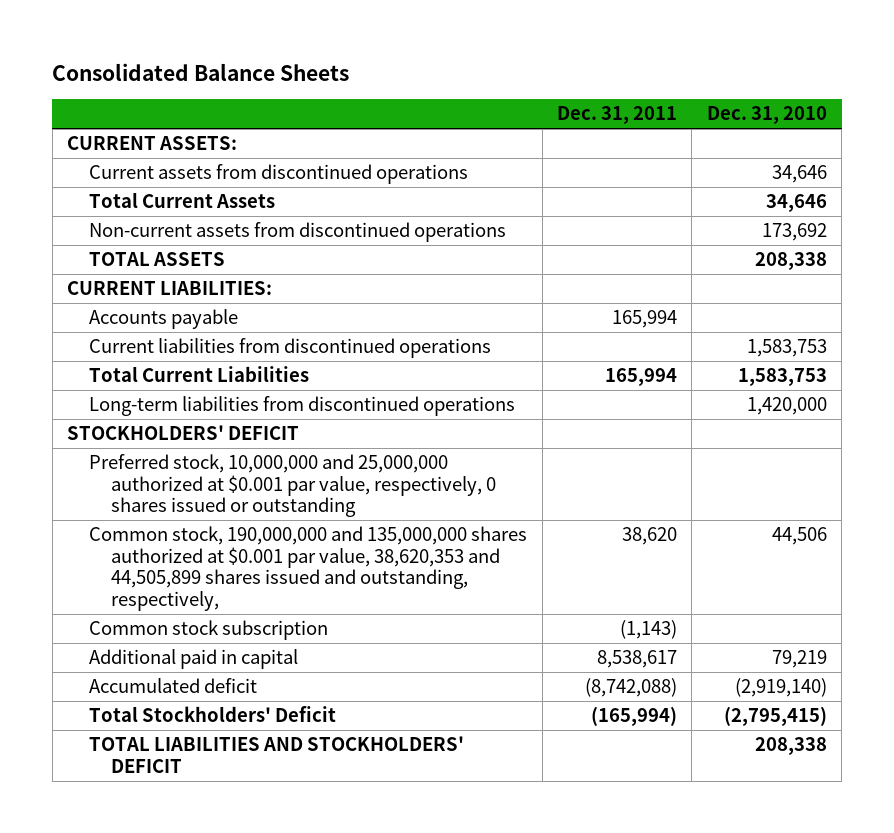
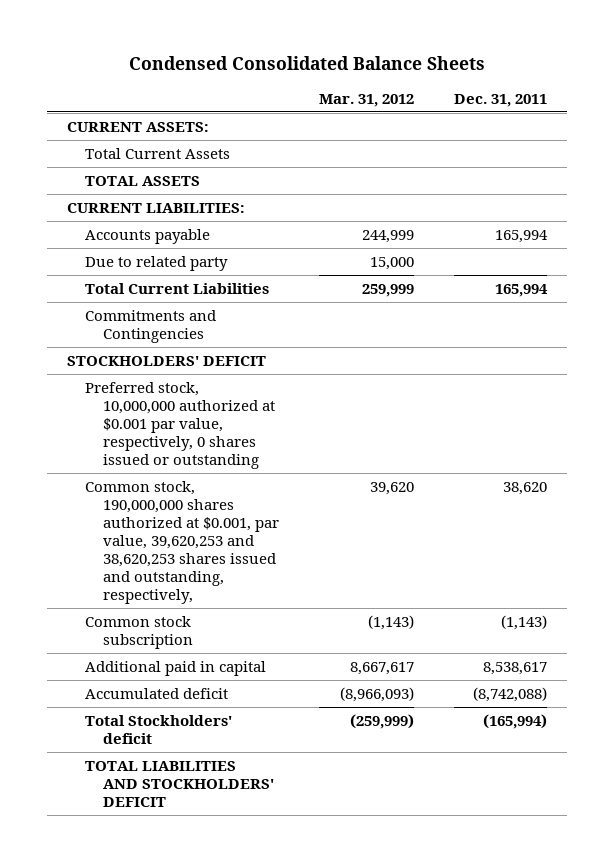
[52,62,350,81] Consolidated Balance Sheets -> [128,56,485,71] Condensed Consolidated Balance Sheets
[706,106,827,125] Dec. 31, 2010 -> none
none -> [318,93,414,107] Mar. 31, 2012
[89,164,469,185] Current assets from discontinued operations -> none
[89,222,507,243] Non-current assets from discontinued operations -> none
[89,338,492,359] Current liabilities from discontinued operations -> none
none -> [84,255,228,271] Due to related party
[89,396,516,417] Long-term liabilities from discontinued operations -> none
none -> [84,309,216,343] Commitments and Contingencies
[89,454,496,518] Preferred stock, 10,000,000 and 25,000,000 authorized at $0.001 par value, respectively, 0 shares issued or outstanding -> [84,381,275,469] Preferred stock, 10,000,000 authorized at $0.001 par value, respectively, 0 shares issued or outstanding
[89,526,528,612] Common stock, 190,000,000 and 135,000,000 shares authorized at $0.001 par value, 38,620,353 and 44,505,899 shares issued and outstanding, respectively, -> [84,480,279,604] Common stock, 190,000,000 shares authorized at $0.001, par value, 39,620,253 and 38,620,253 shares issued and outstanding, respectively,
[89,706,337,723] Total Stockholders' Deficit -> [84,714,232,744] Total Stockholders' deficit

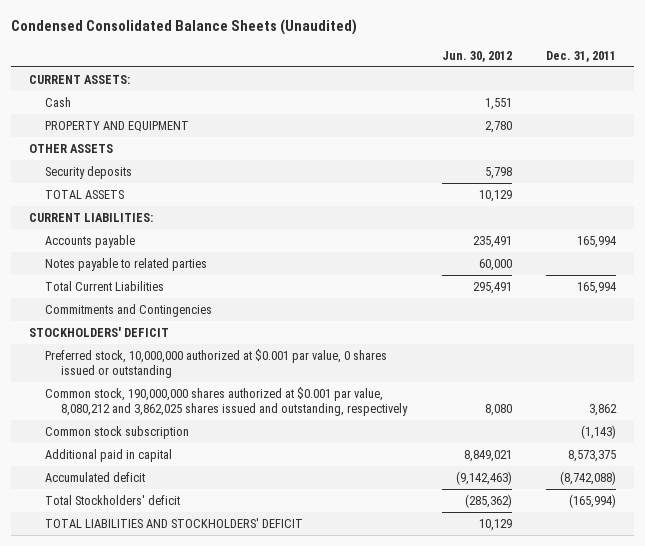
[128,56,485,71] Condensed Consolidated Balance Sheets -> [11,19,358,36] Condensed Consolidated Balance Sheets (Unaudited)
[318,93,414,107] Mar. 31, 2012 -> none
none -> [441,50,512,62] Jun. 30, 2012
[84,147,230,159] Total Current Assets -> none
none -> [44,97,71,108] Cash
none -> [44,121,189,133] PROPERTY AND EQUIPMENT
none -> [28,144,113,154] OTHER ASSETS
none -> [44,166,132,180] Security deposits
[84,255,228,271] Due to related party -> none
none -> [44,258,207,272] Notes payable to related parties
[84,381,275,469] Preferred stock, 10,000,000 authorized at $0.001 par value, respectively, 0 shares issued or outstanding -> [44,349,387,379] Preferred stock, 10,000,000 authorized at $0.001 par value, 0 shares issued or outstanding
[84,480,279,604] Common stock, 190,000,000 shares authorized at $0.001, par value, 39,620,253 and 38,620,253 shares issued and outstanding, respectively, -> [44,387,409,417] Common stock, 190,000,000 shares authorized at $0.001 par value, 8,080,212 and 3,862,025 shares issued and outstanding, respectively
[502,481,547,495] 38,620 -> [589,404,618,417] 3,862
[482,661,547,675] 8,538,617 -> [568,450,617,463] 8,573,375

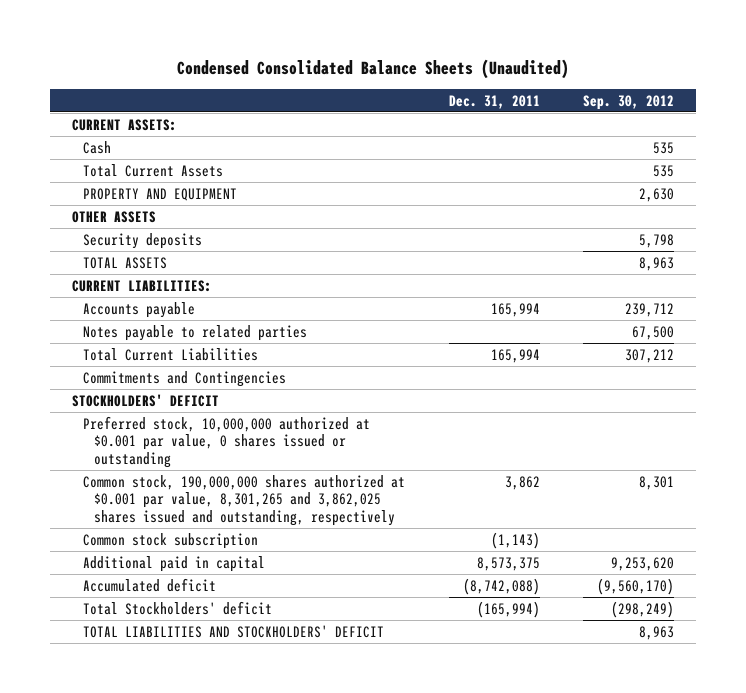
[441,50,512,62] Jun. 30, 2012 -> none
none -> [582,94,674,110] Sep. 30, 2012
none -> [83,163,224,177] Total Current Assets
[44,387,409,417] Common stock, 190,000,000 shares authorized at $0.001 par value, 8,080,212 and 3,862,025 shares issued and outstanding, respectively -> [83,474,406,526] Common stock, 190,000,000 shares authorized at $0.001 par value, 8,301,265 and 3,862,025 shares issued and outstanding, respectively

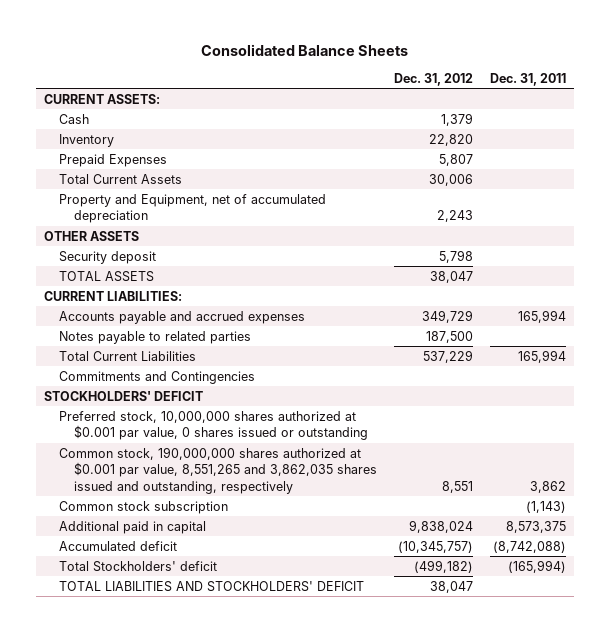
[177,58,570,79] Condensed Consolidated Balance Sheets (Unaudited) -> [200,43,408,56] Consolidated Balance Sheets
[582,94,674,110] Sep. 30, 2012 -> none
none -> [393,73,473,87] Dec. 31, 2012
none -> [59,133,115,147] Inventory
none -> [59,153,168,167] Prepaid Expenses
[83,187,238,201] PROPERTY AND EQUIPMENT -> [59,193,327,224] Property and Equipment, net of accumulated depreciation
[83,232,203,249] Security deposits -> [59,250,157,264] Security deposit
[83,301,196,318] Accounts payable -> [59,310,306,324] Accounts payable and accrued expenses
[83,415,371,468] Preferred stock, 10,000,000 authorized at $0.001 par value, 0 shares issued or outstanding -> [59,410,368,441] Preferred stock, 10,000,000 shares authorized at $0.001 par value, 0 shares issued or outstanding
[83,474,406,526] Common stock, 190,000,000 shares authorized at $0.001 par value, 8,301,265 and 3,862,025 shares issued and outstanding, respectively -> [59,446,377,494] Common stock, 190,000,000 shares authorized at $0.001 par value, 8,551,265 and 3,862,035 shares issued and outstanding, respectively

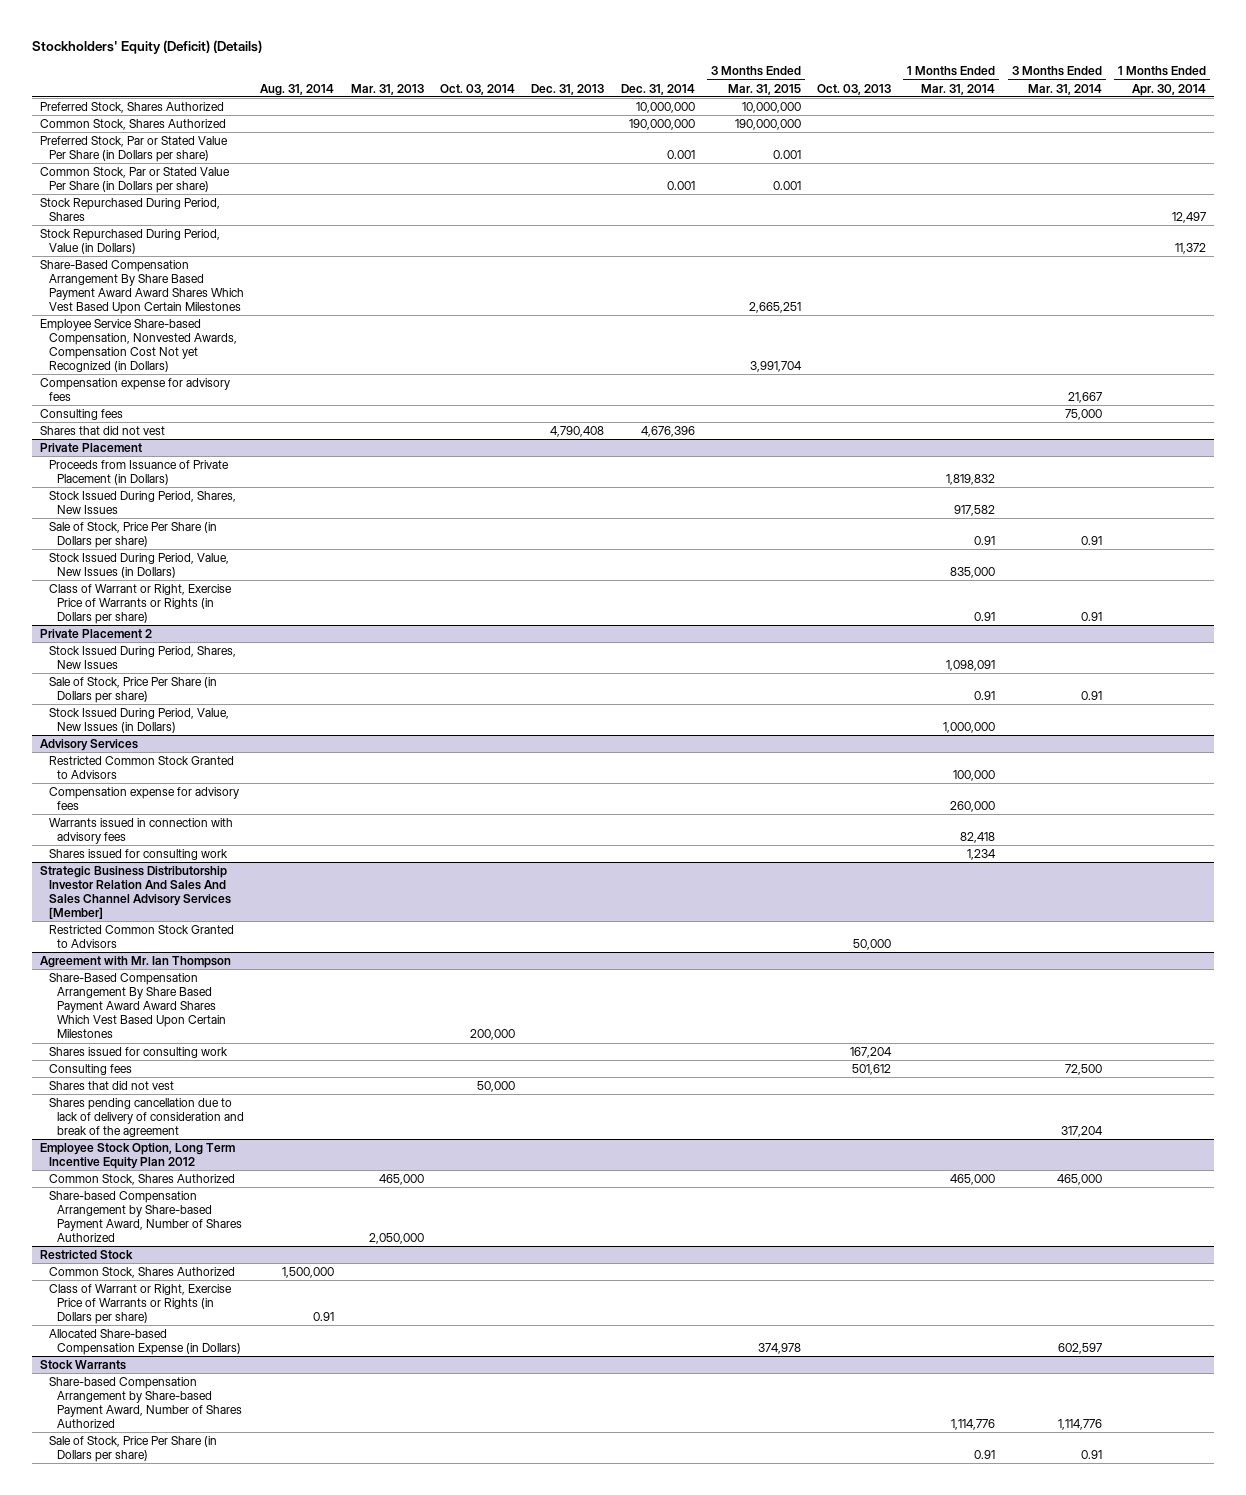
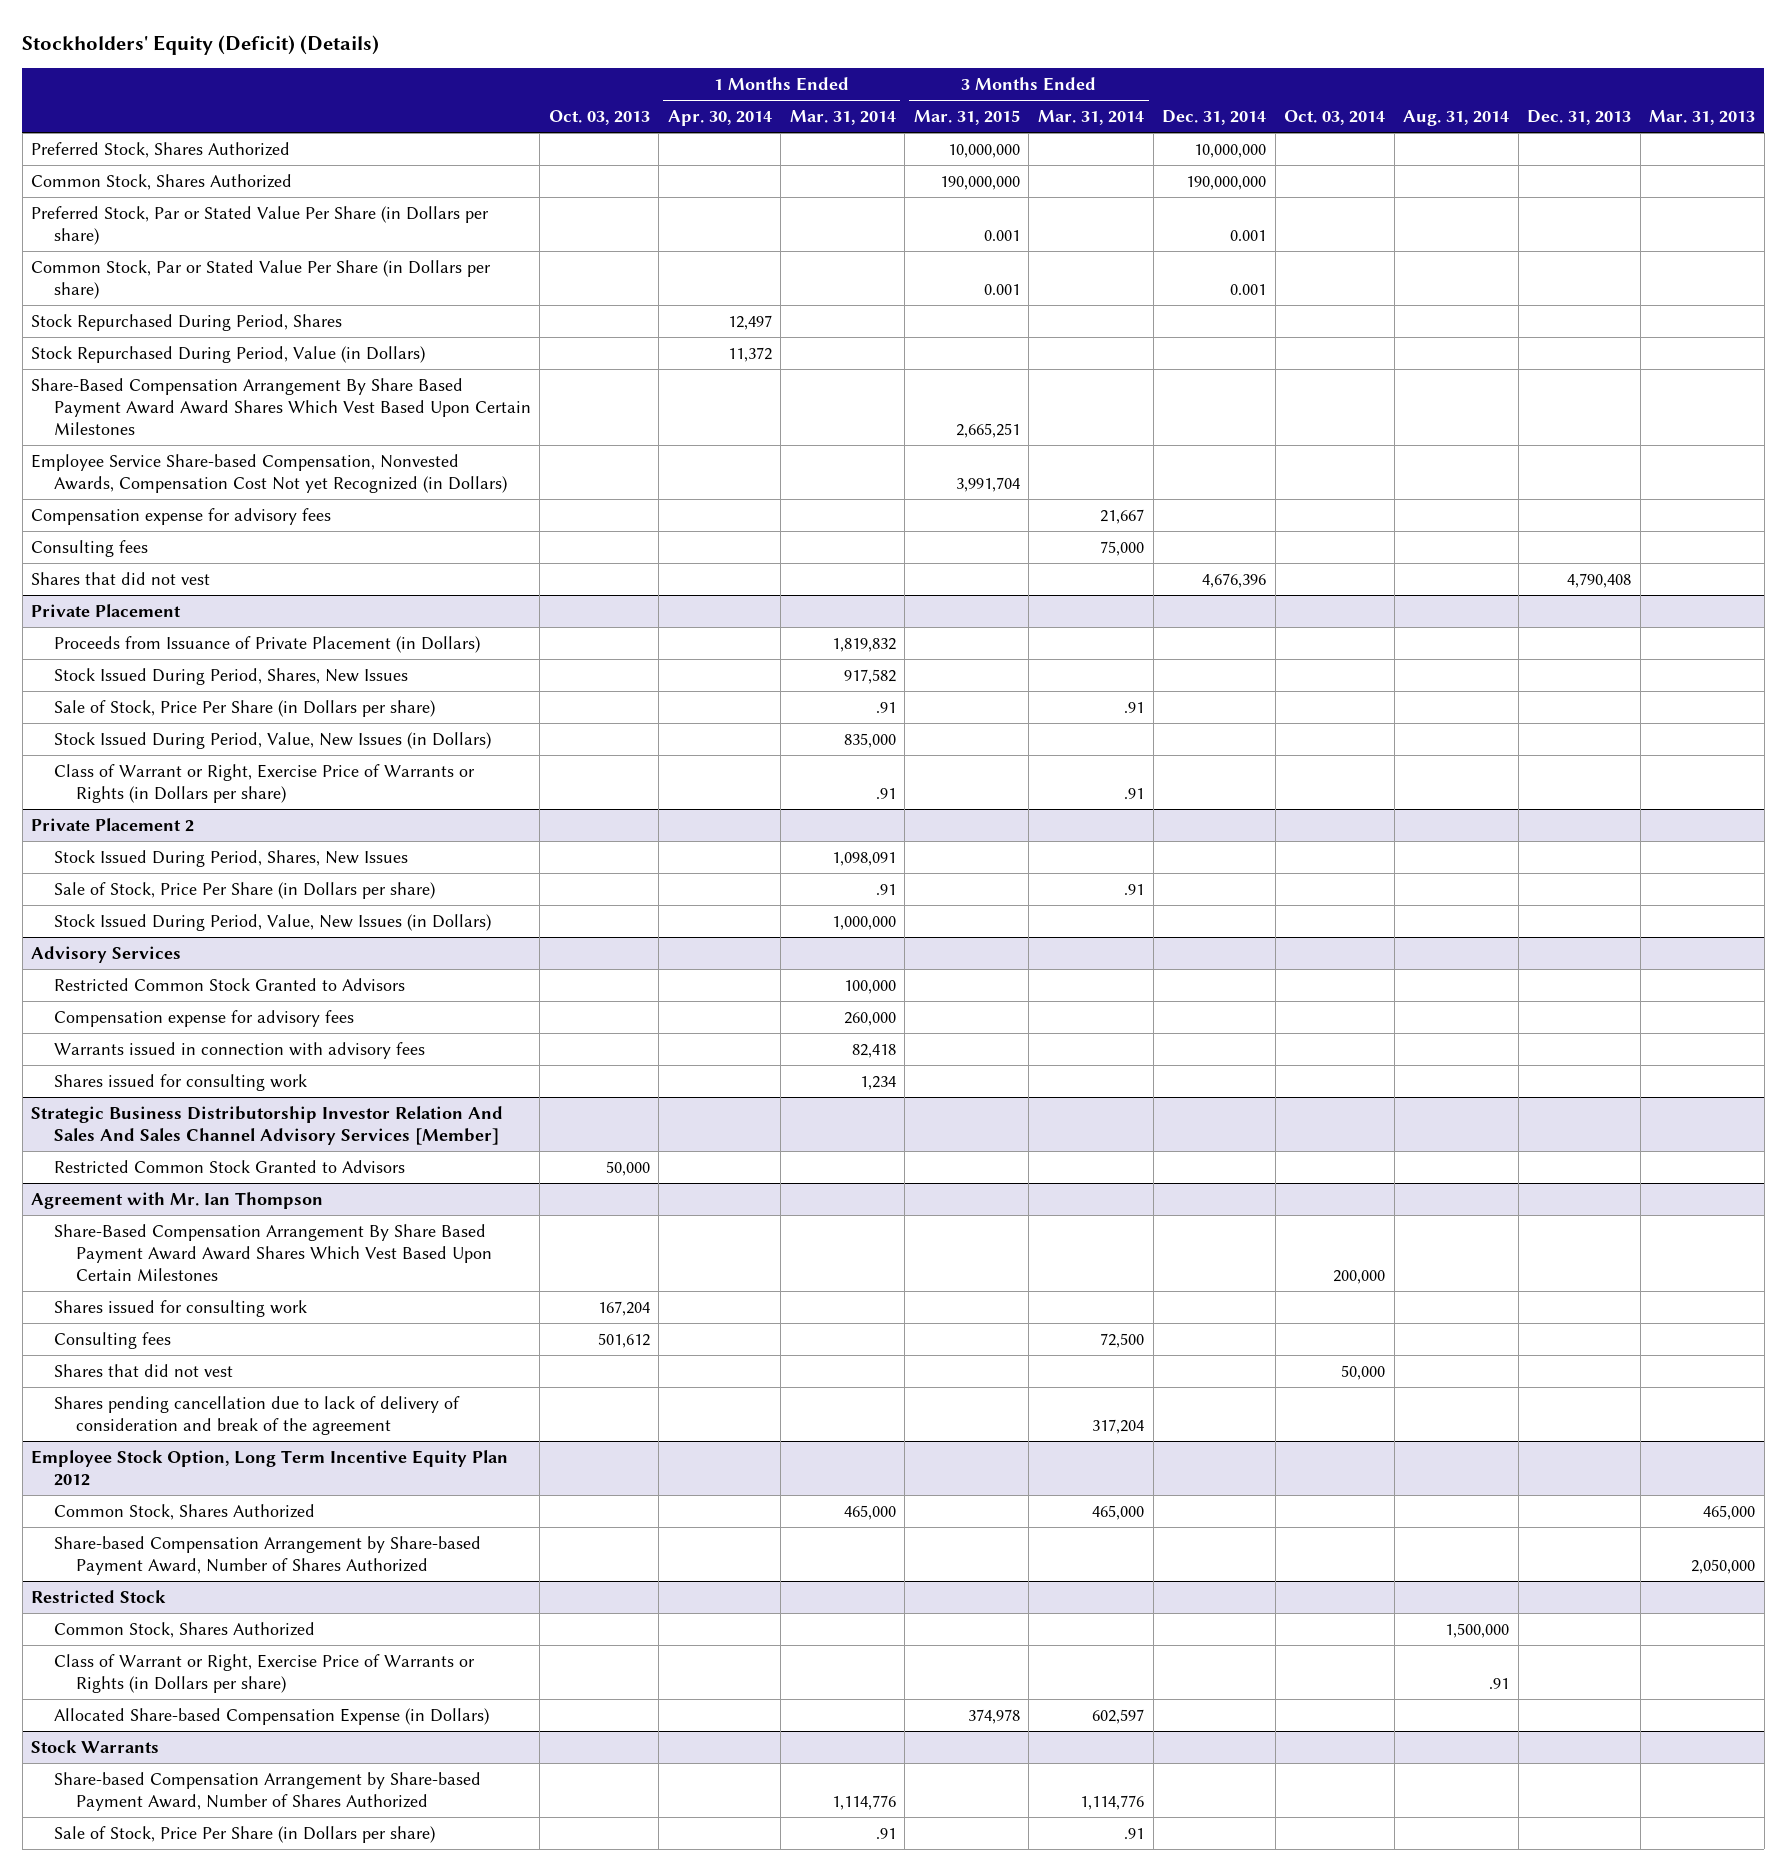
[974,536,996,546] 0.91 -> [875,701,896,713] .91
[1080,536,1102,546] 0.91 -> [1124,701,1145,713] .91
[974,612,996,622] 0.91 -> [875,787,896,799] .91
[1080,612,1102,622] 0.91 -> [1124,787,1145,799] .91
[974,691,996,701] 0.91 -> [875,883,896,895] .91
[1080,691,1102,701] 0.91 -> [1124,883,1145,895] .91
[313,1312,335,1322] 0.91 -> [1489,1677,1510,1689] .91
[974,1450,996,1460] 0.91 -> [875,1827,896,1839] .91
[1080,1450,1102,1460] 0.91 -> [1124,1827,1145,1839] .91

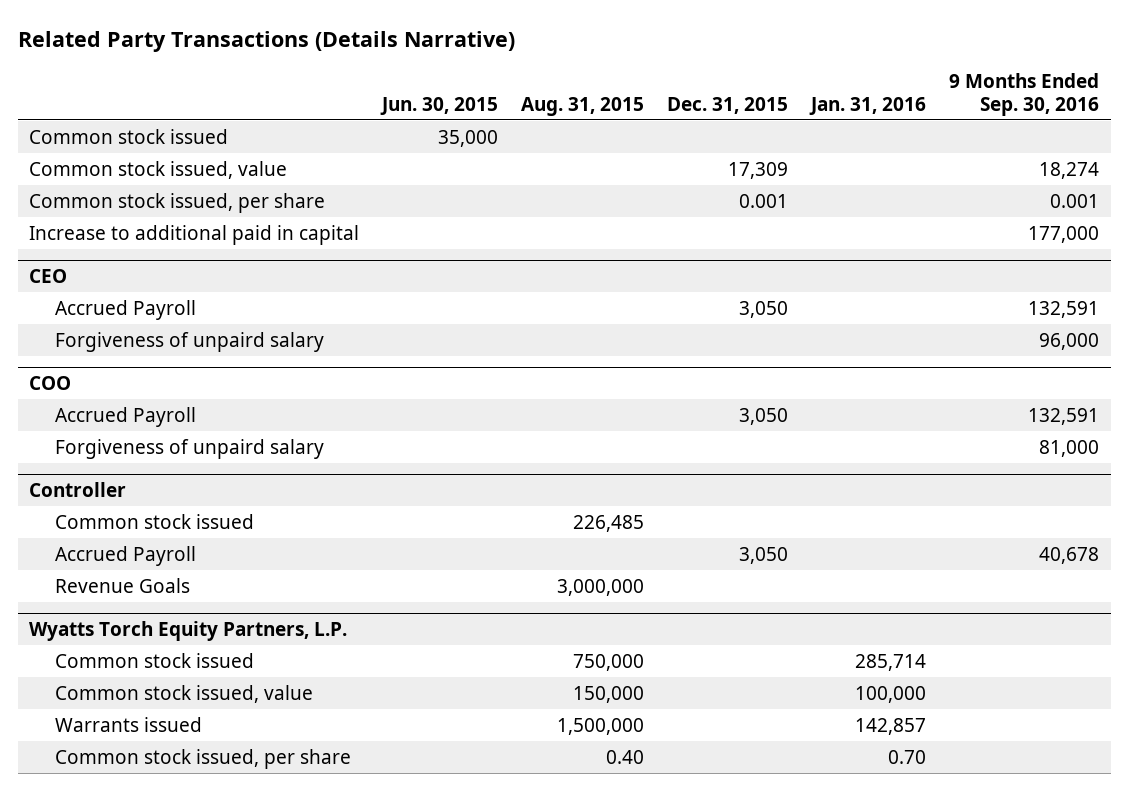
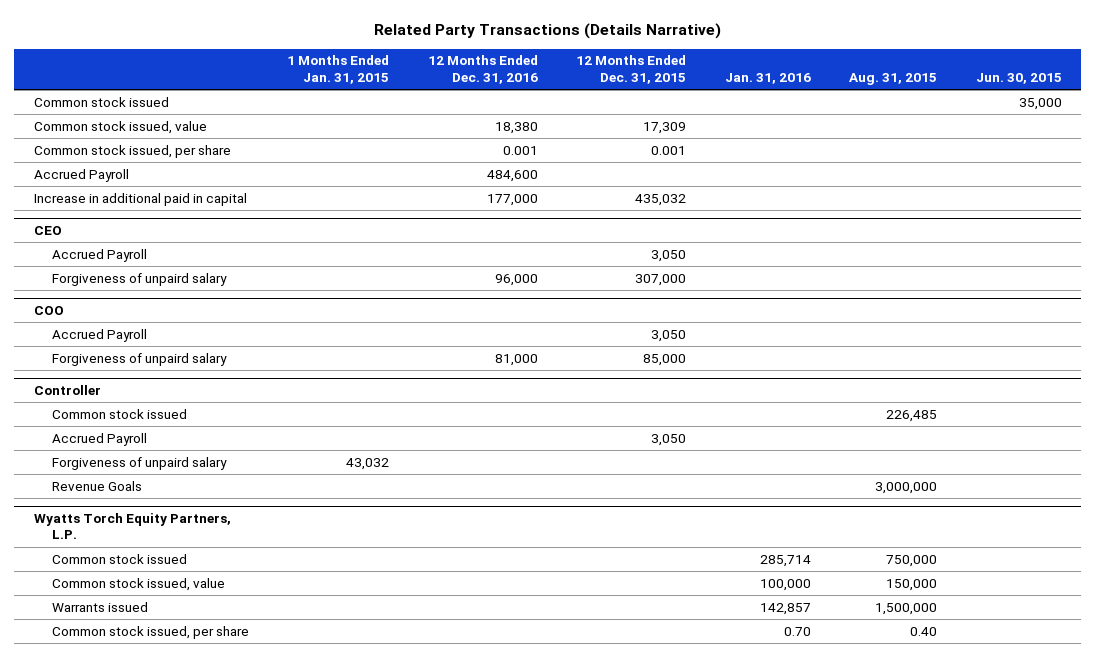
[667,96,789,114] Dec. 31, 2015 -> none
[949,73,1100,116] 9 Months Ended Sep. 30, 2016 -> none
none -> [287,55,390,84] 1 Months Ended Jan. 31, 2015
none -> [427,55,538,84] 12 Months Ended Dec. 31, 2016
none -> [576,55,687,84] 12 Months Ended Dec. 31, 2015
none -> [33,168,129,182] Accrued Payroll
[29,224,360,245] Increase to additional paid in capital -> [33,192,247,206] Increase in additional paid in capital
none -> [51,456,227,470] Forgiveness of unpaird salary

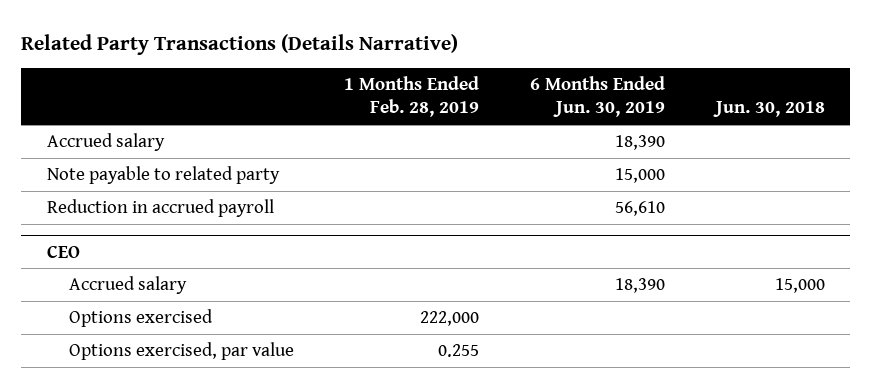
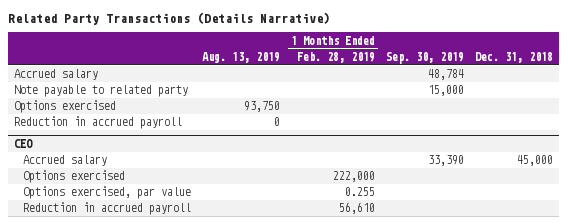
[530,76,666,118] 6 Months Ended Jun. 30, 2019 -> none
[712,101,825,118] Jun. 30, 2018 -> none
none -> [201,51,280,63] Aug. 13, 2019
none -> [386,51,465,64] Sep. 30, 2019
none -> [475,51,554,63] Dec. 31, 2018
none -> [14,100,117,114] Options exercised
none -> [22,202,191,216] Reduction in accrued payroll

